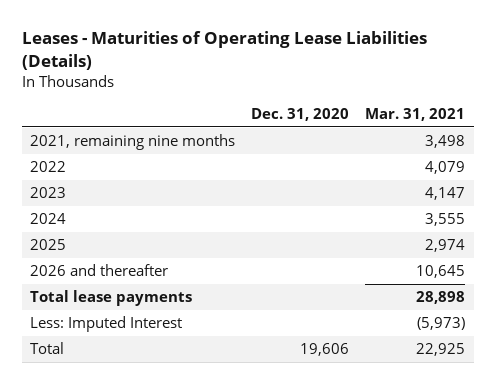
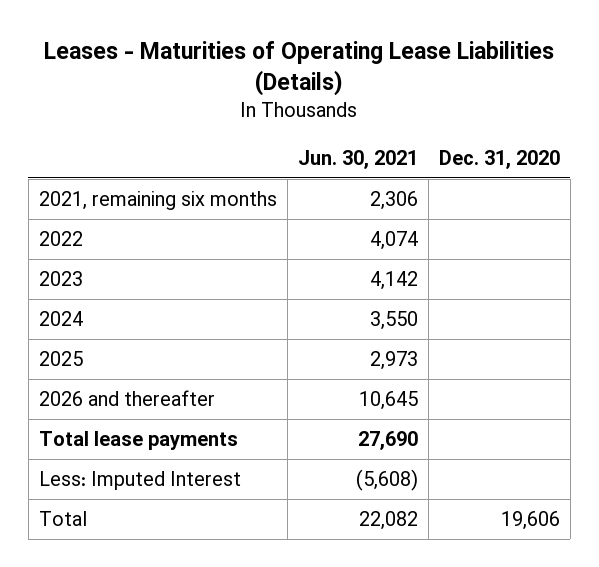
[365,108,466,122] Mar. 31, 2021 -> none
none -> [297,149,418,169] Jun. 30, 2021
[29,134,235,151] 2021, remaining nine months -> [38,191,277,211] 2021, remaining six months

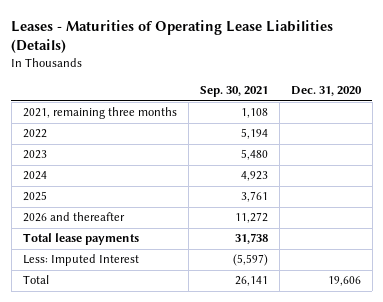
[297,149,418,169] Jun. 30, 2021 -> none
none -> [199,86,268,98] Sep. 30, 2021
[38,191,277,211] 2021, remaining six months -> [22,107,177,120] 2021, remaining three months

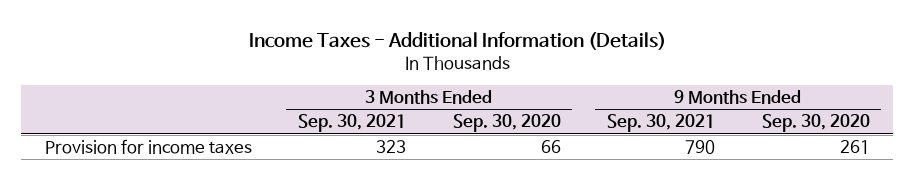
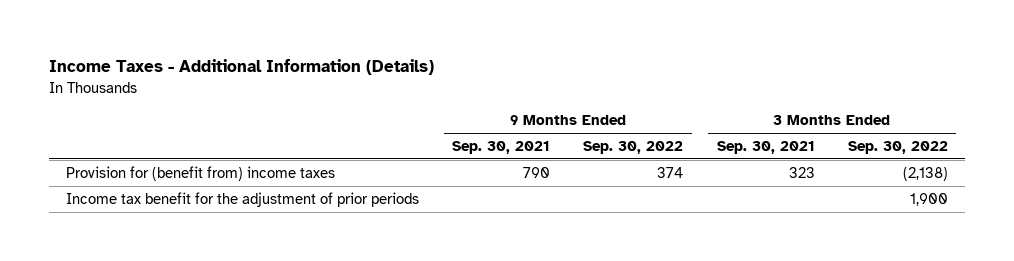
[452,114,561,133] Sep. 30, 2020 -> none
[761,114,870,133] Sep. 30, 2020 -> none
none -> [583,140,684,154] Sep. 30, 2022
none -> [848,140,949,154] Sep. 30, 2022
[44,139,252,155] Provision for income taxes -> [65,165,335,181] Provision for (benefit from) income taxes
none -> [65,191,419,207] Income tax benefit for the adjustment of prior periods

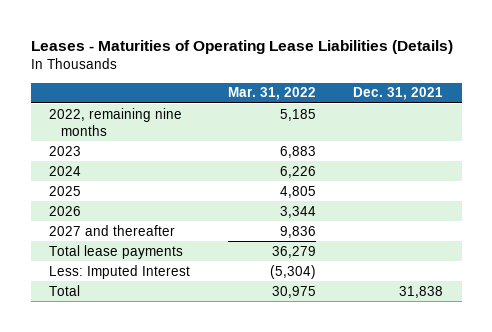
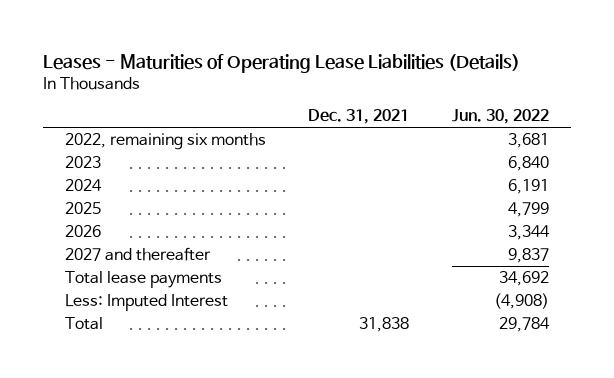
[227,87,316,101] Mar. 31, 2022 -> none
none -> [452,109,550,125] Jun. 30, 2022
[49,107,183,136] 2022, remaining nine months -> [64,133,266,151] 2022, remaining six months

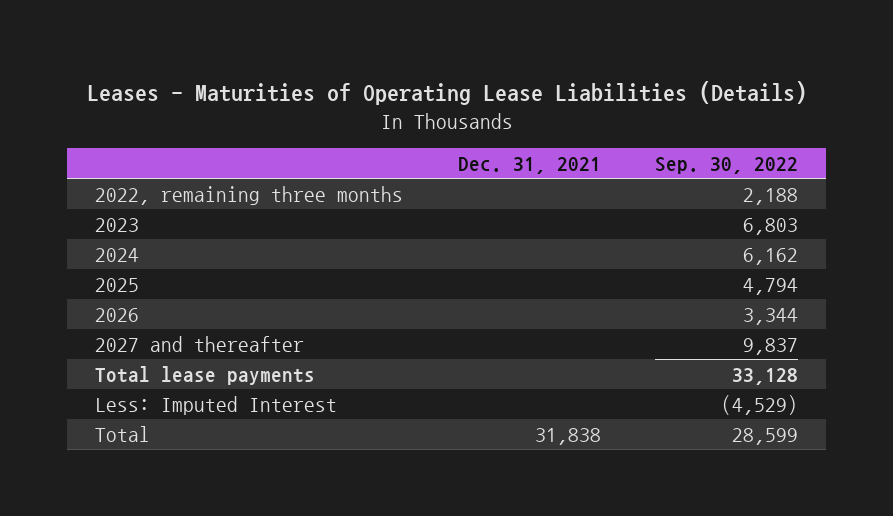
[452,109,550,125] Jun. 30, 2022 -> none
none -> [655,157,799,175] Sep. 30, 2022
[64,133,266,151] 2022, remaining six months -> [94,185,403,205] 2022, remaining three months

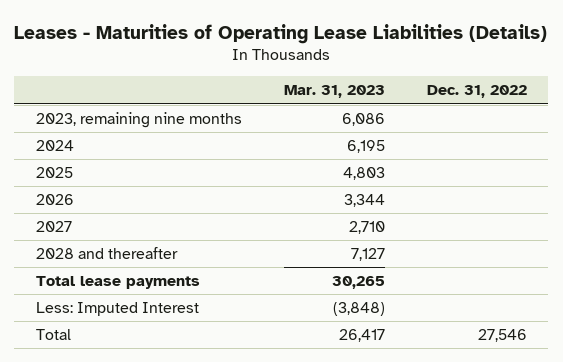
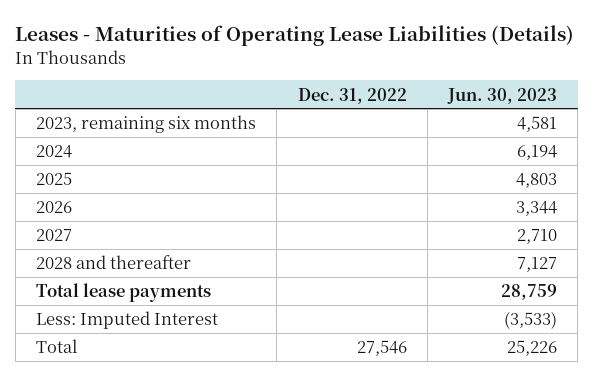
[283,85,385,99] Mar. 31, 2023 -> none
none -> [446,87,557,104] Jun. 30, 2023
[35,111,242,128] 2023, remaining nine months -> [36,115,257,134] 2023, remaining six months

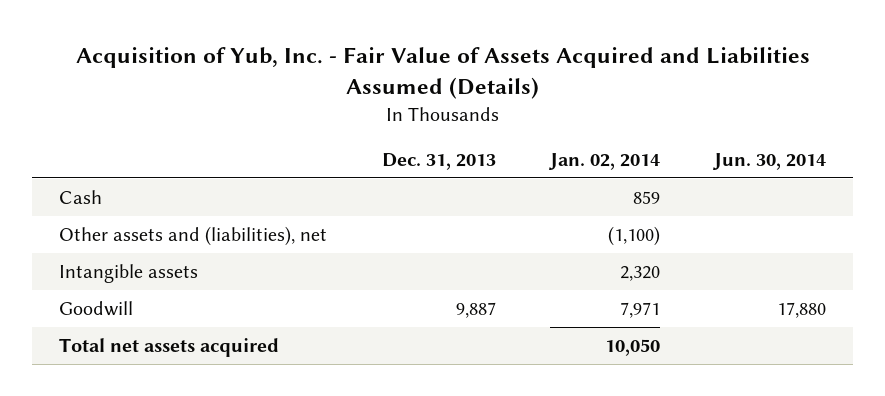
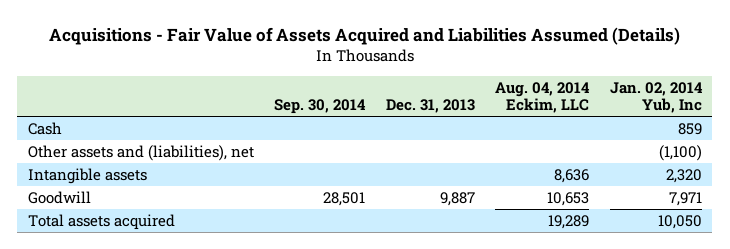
[75,47,810,100] Acquisition of Yub, Inc. - Fair Value of Assets Acquired and Liabilities Assumed (Details) -> [48,26,680,45] Acquisitions - Fair Value of Assets Acquired and Liabilities Assumed (Details)
[547,153,660,171] Jan. 02, 2014 -> none
[711,153,826,171] Jun. 30, 2014 -> none
none -> [274,99,367,115] Sep. 30, 2014
none -> [495,81,591,114] Aug. 04, 2014 Eckim, LLC
none -> [609,81,703,114] Jan. 02, 2014 Yub, Inc
[59,337,280,357] Total net assets acquired -> [27,213,175,230] Total assets acquired

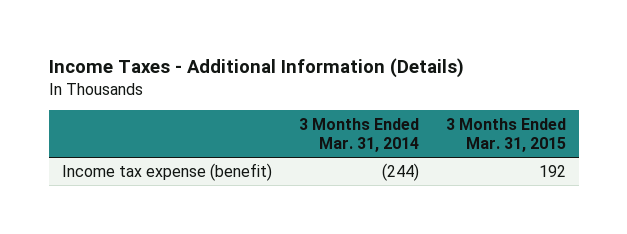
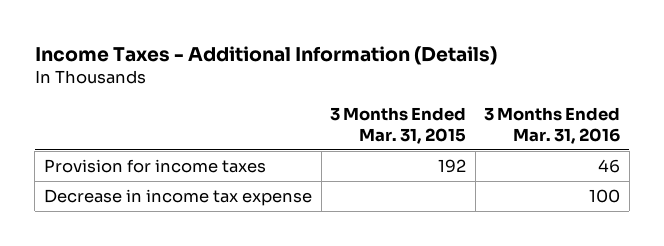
[298,117,419,153] 3 Months Ended Mar. 31, 2014 -> none
none -> [484,107,621,144] 3 Months Ended Mar. 31, 2016
[61,163,272,182] Income tax expense (benefit) -> [44,159,267,174] Provision for income taxes
none -> [44,189,313,207] Decrease in income tax expense

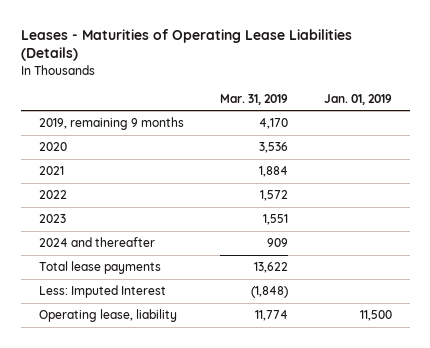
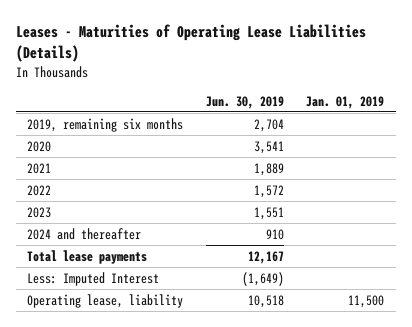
[219,93,288,105] Mar. 31, 2019 -> none
none -> [205,95,284,109] Jun. 30, 2019
[38,117,184,131] 2019, remaining 9 months -> [27,117,184,132] 2019, remaining six months

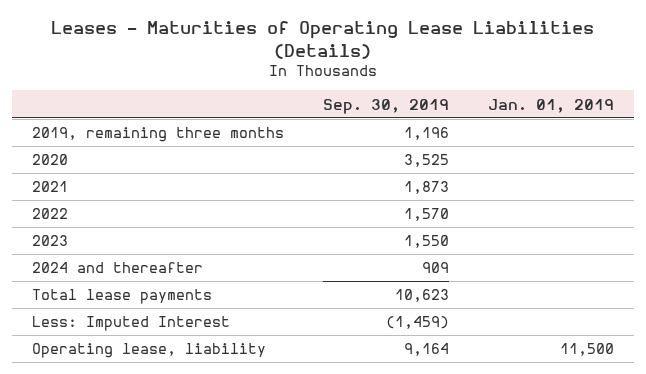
[205,95,284,109] Jun. 30, 2019 -> none
none -> [323,98,450,114] Sep. 30, 2019
[27,117,184,132] 2019, remaining six months -> [31,127,284,143] 2019, remaining three months

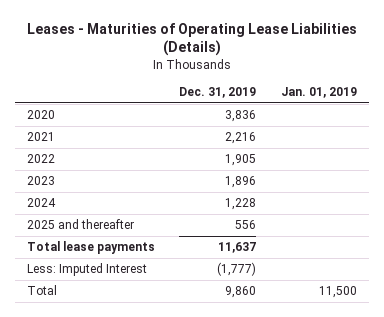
[323,98,450,114] Sep. 30, 2019 -> none
none -> [179,87,257,99] Dec. 31, 2019
[31,127,284,143] 2019, remaining three months -> none
none -> [26,198,56,208] 2024
[31,262,203,274] 2024 and thereafter -> [26,219,134,230] 2025 and thereafter
[31,343,266,359] Operating lease, liability -> [26,285,57,296] Total

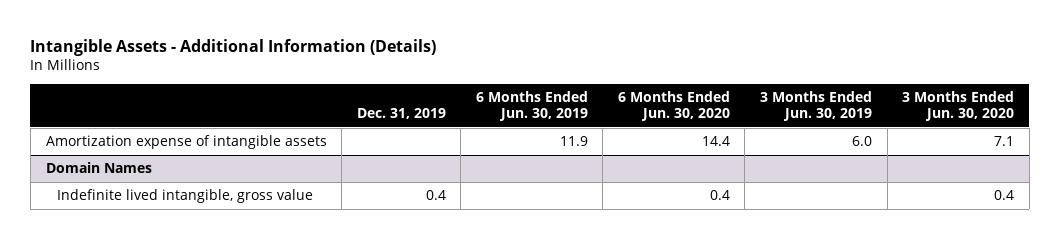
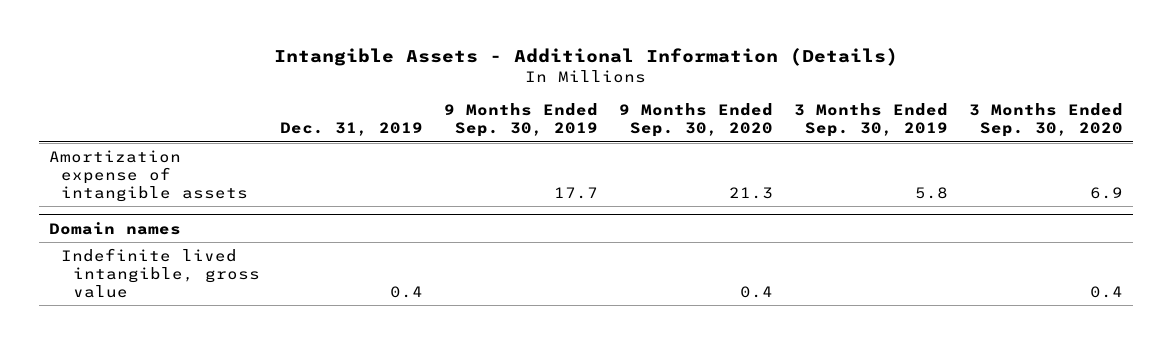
[475,91,588,122] 6 Months Ended Jun. 30, 2019 -> none
[617,91,730,122] 6 Months Ended Jun. 30, 2020 -> none
[760,91,873,122] 3 Months Ended Jun. 30, 2019 -> none
[902,91,1015,122] 3 Months Ended Jun. 30, 2020 -> none
none -> [444,103,599,138] 9 Months Ended Sep. 30, 2019
none -> [618,103,773,138] 9 Months Ended Sep. 30, 2020
none -> [793,103,948,138] 3 Months Ended Sep. 30, 2019
none -> [968,103,1123,138] 3 Months Ended Sep. 30, 2020
[45,162,152,174] Domain Names -> [49,221,182,235] Domain names

